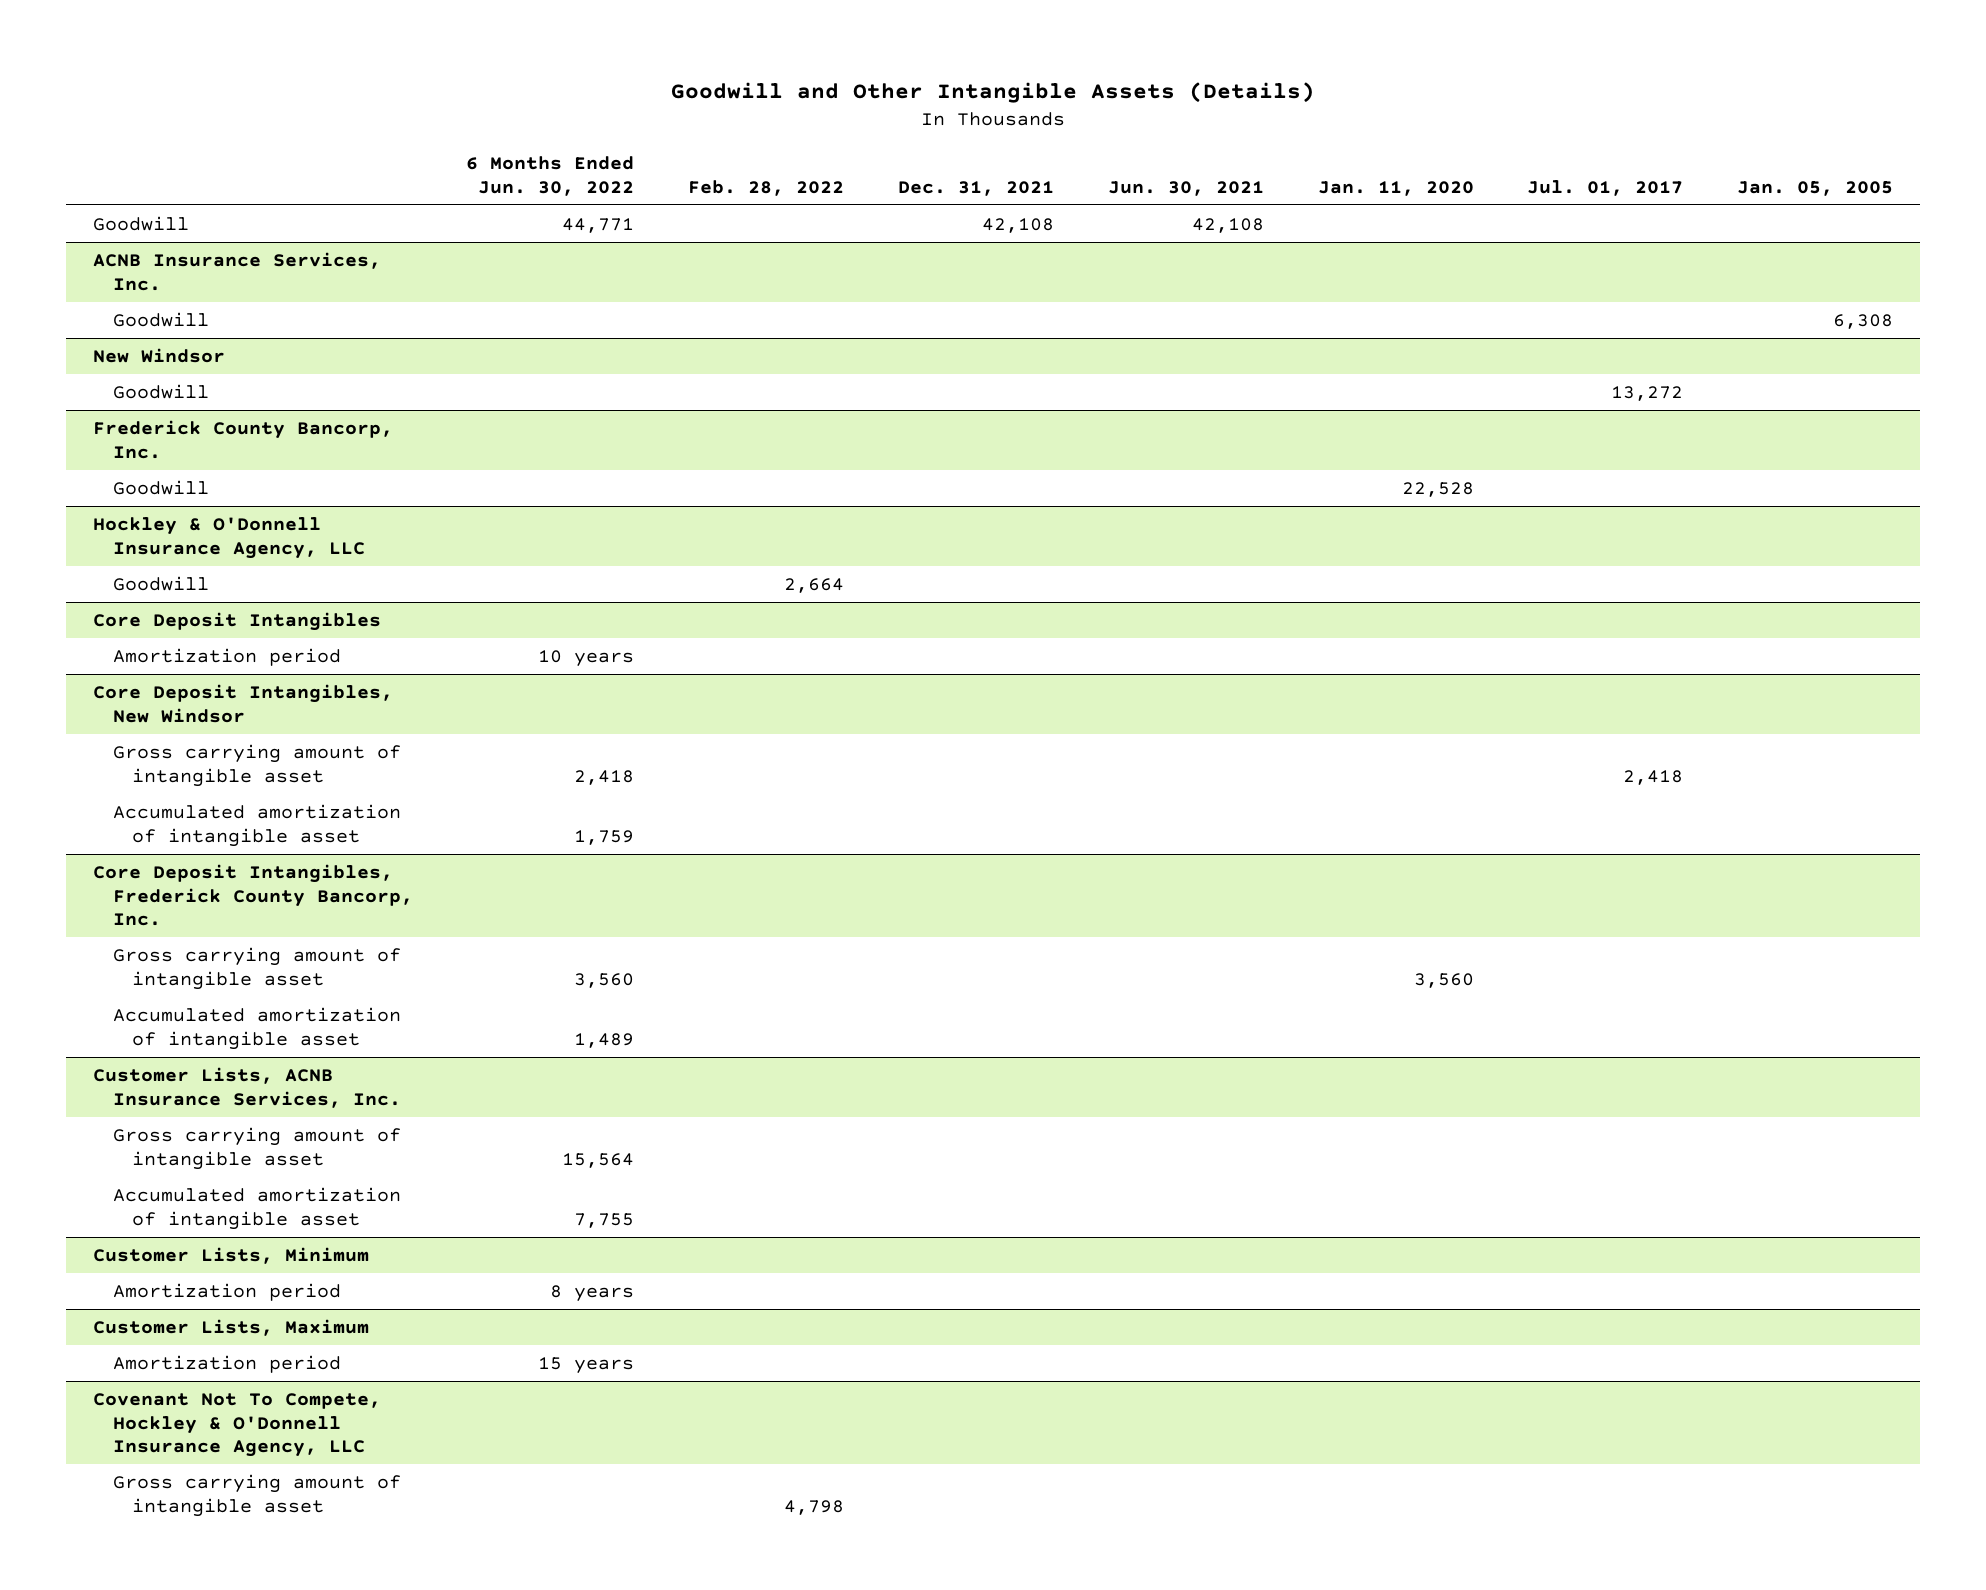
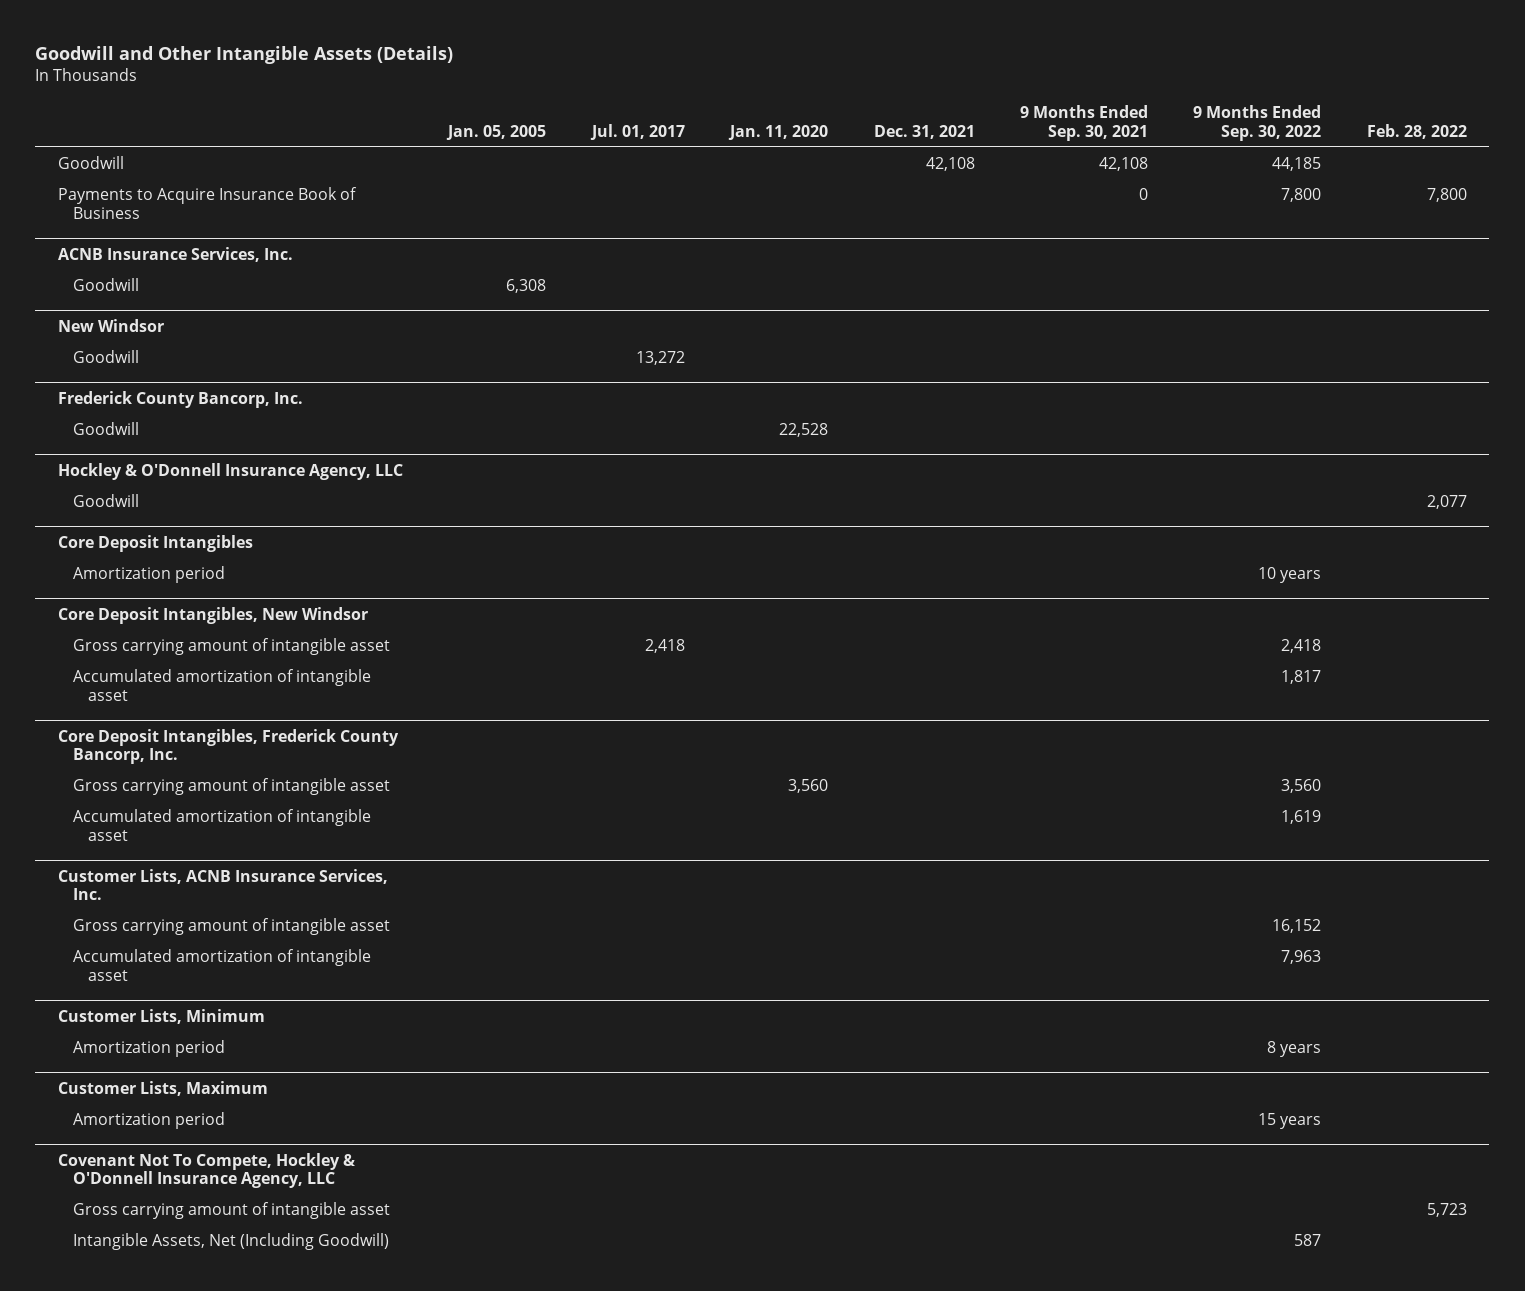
[466,155,635,196] 6 Months Ended Jun. 30, 2022 -> none
[1107,180,1264,196] Jun. 30, 2021 -> none
none -> [1020,104,1149,141] 9 Months Ended Sep. 30, 2021
none -> [1193,104,1322,141] 9 Months Ended Sep. 30, 2022
none -> [58,187,358,219] Payments to Acquire Insurance Book of Business
[784,577,845,593] 2,664 -> [1426,495,1467,510] 2,077
[784,1499,845,1515] 4,798 -> [1426,1203,1467,1218] 5,723
none -> [72,1233,389,1251] Intangible Assets, Net (Including Goodwill)

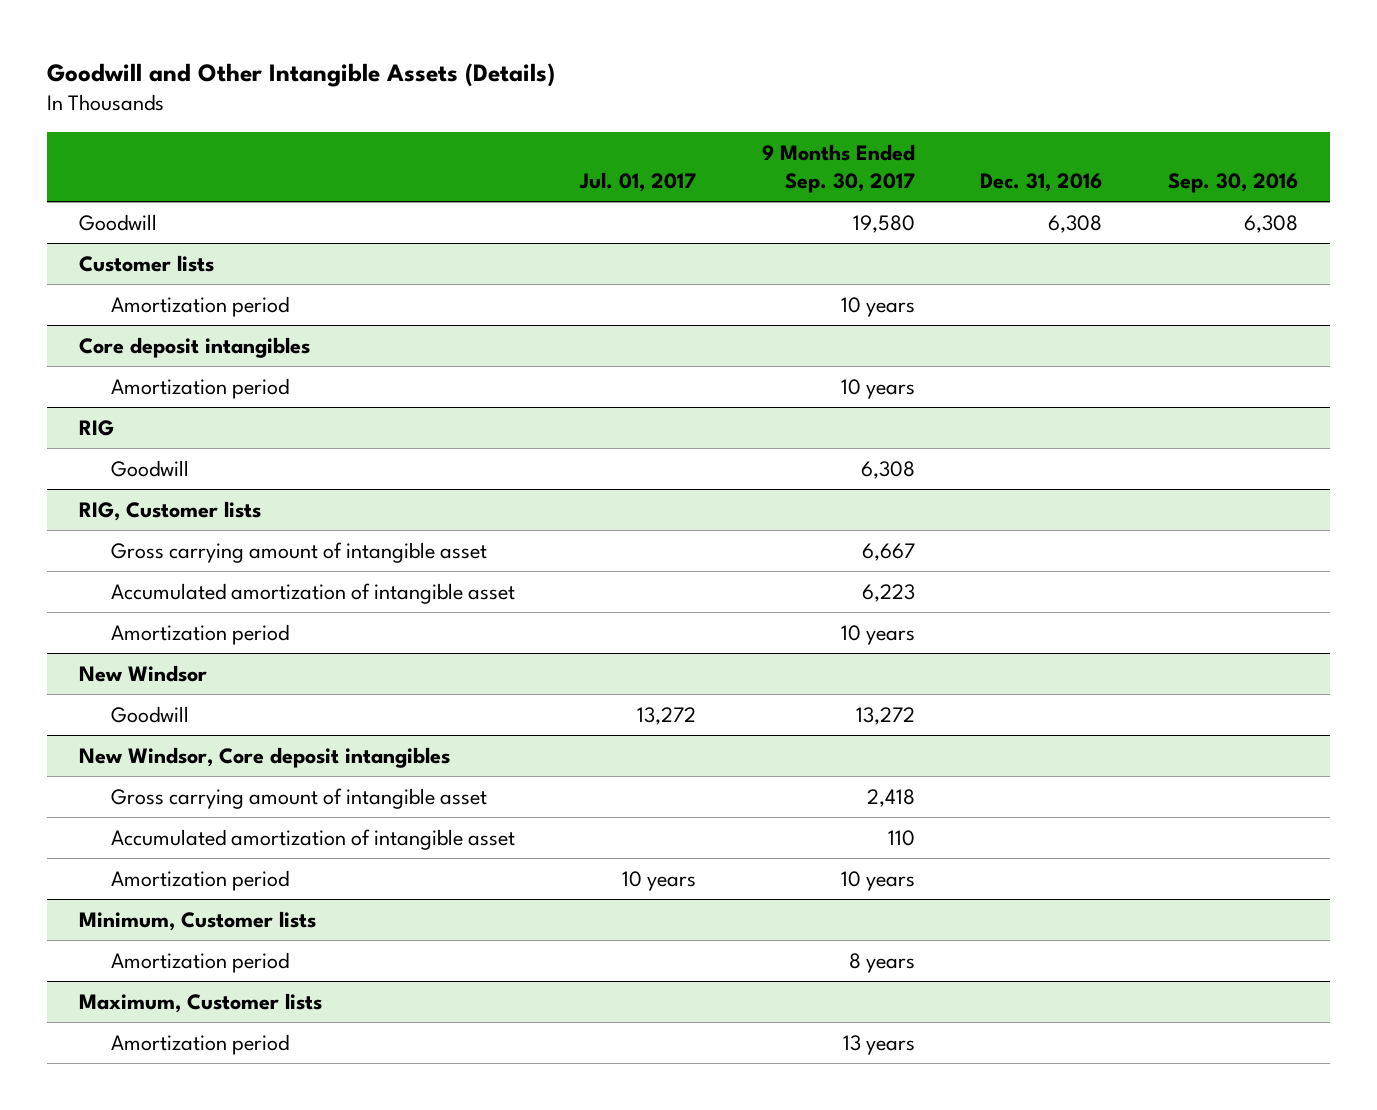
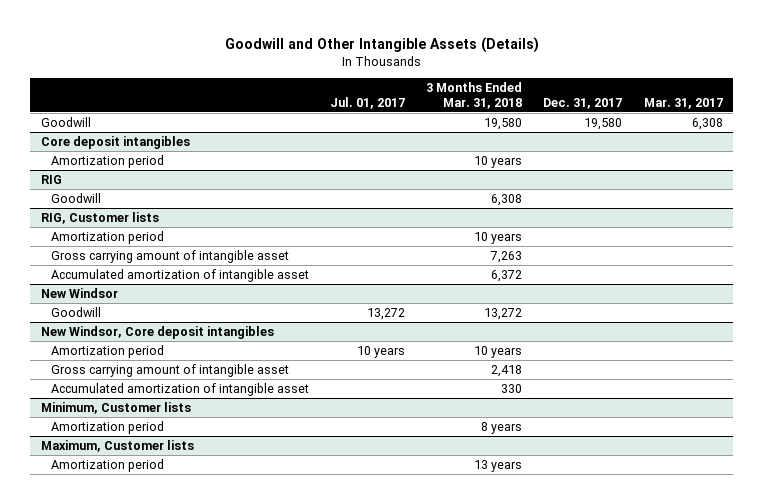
[761,144,915,193] 9 Months Ended Sep. 30, 2017 -> none
[980,172,1103,192] Dec. 31, 2016 -> none
[1167,172,1298,193] Sep. 30, 2016 -> none
none -> [426,82,523,109] 3 Months Ended Mar. 31, 2018
none -> [543,97,623,109] Dec. 31, 2017
none -> [643,97,723,109] Mar. 31, 2017
[79,254,215,272] Customer lists -> none
[111,295,290,317] Amortization period -> none
[111,623,290,645] Amortization period -> [50,230,164,244] Amortization period
[111,869,290,891] Amortization period -> [50,344,164,358] Amortization period

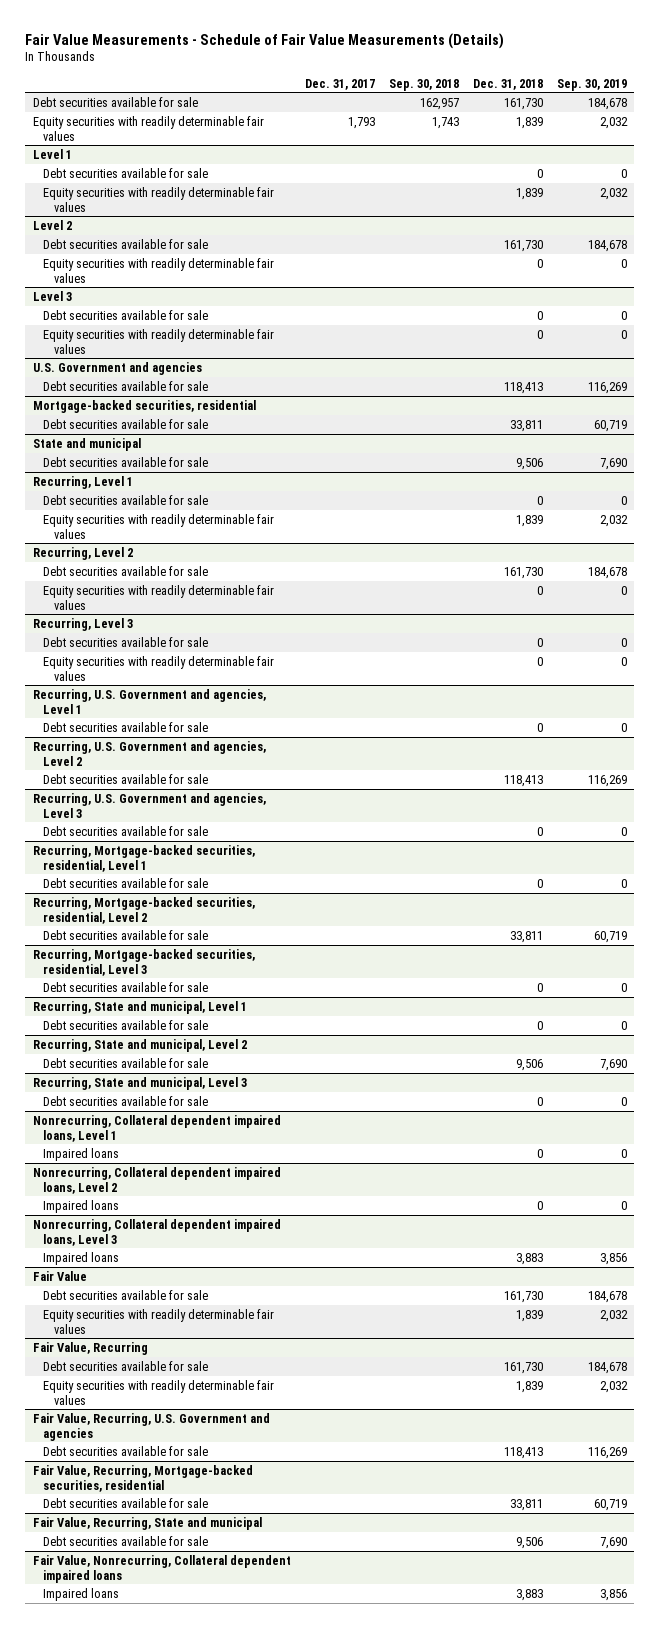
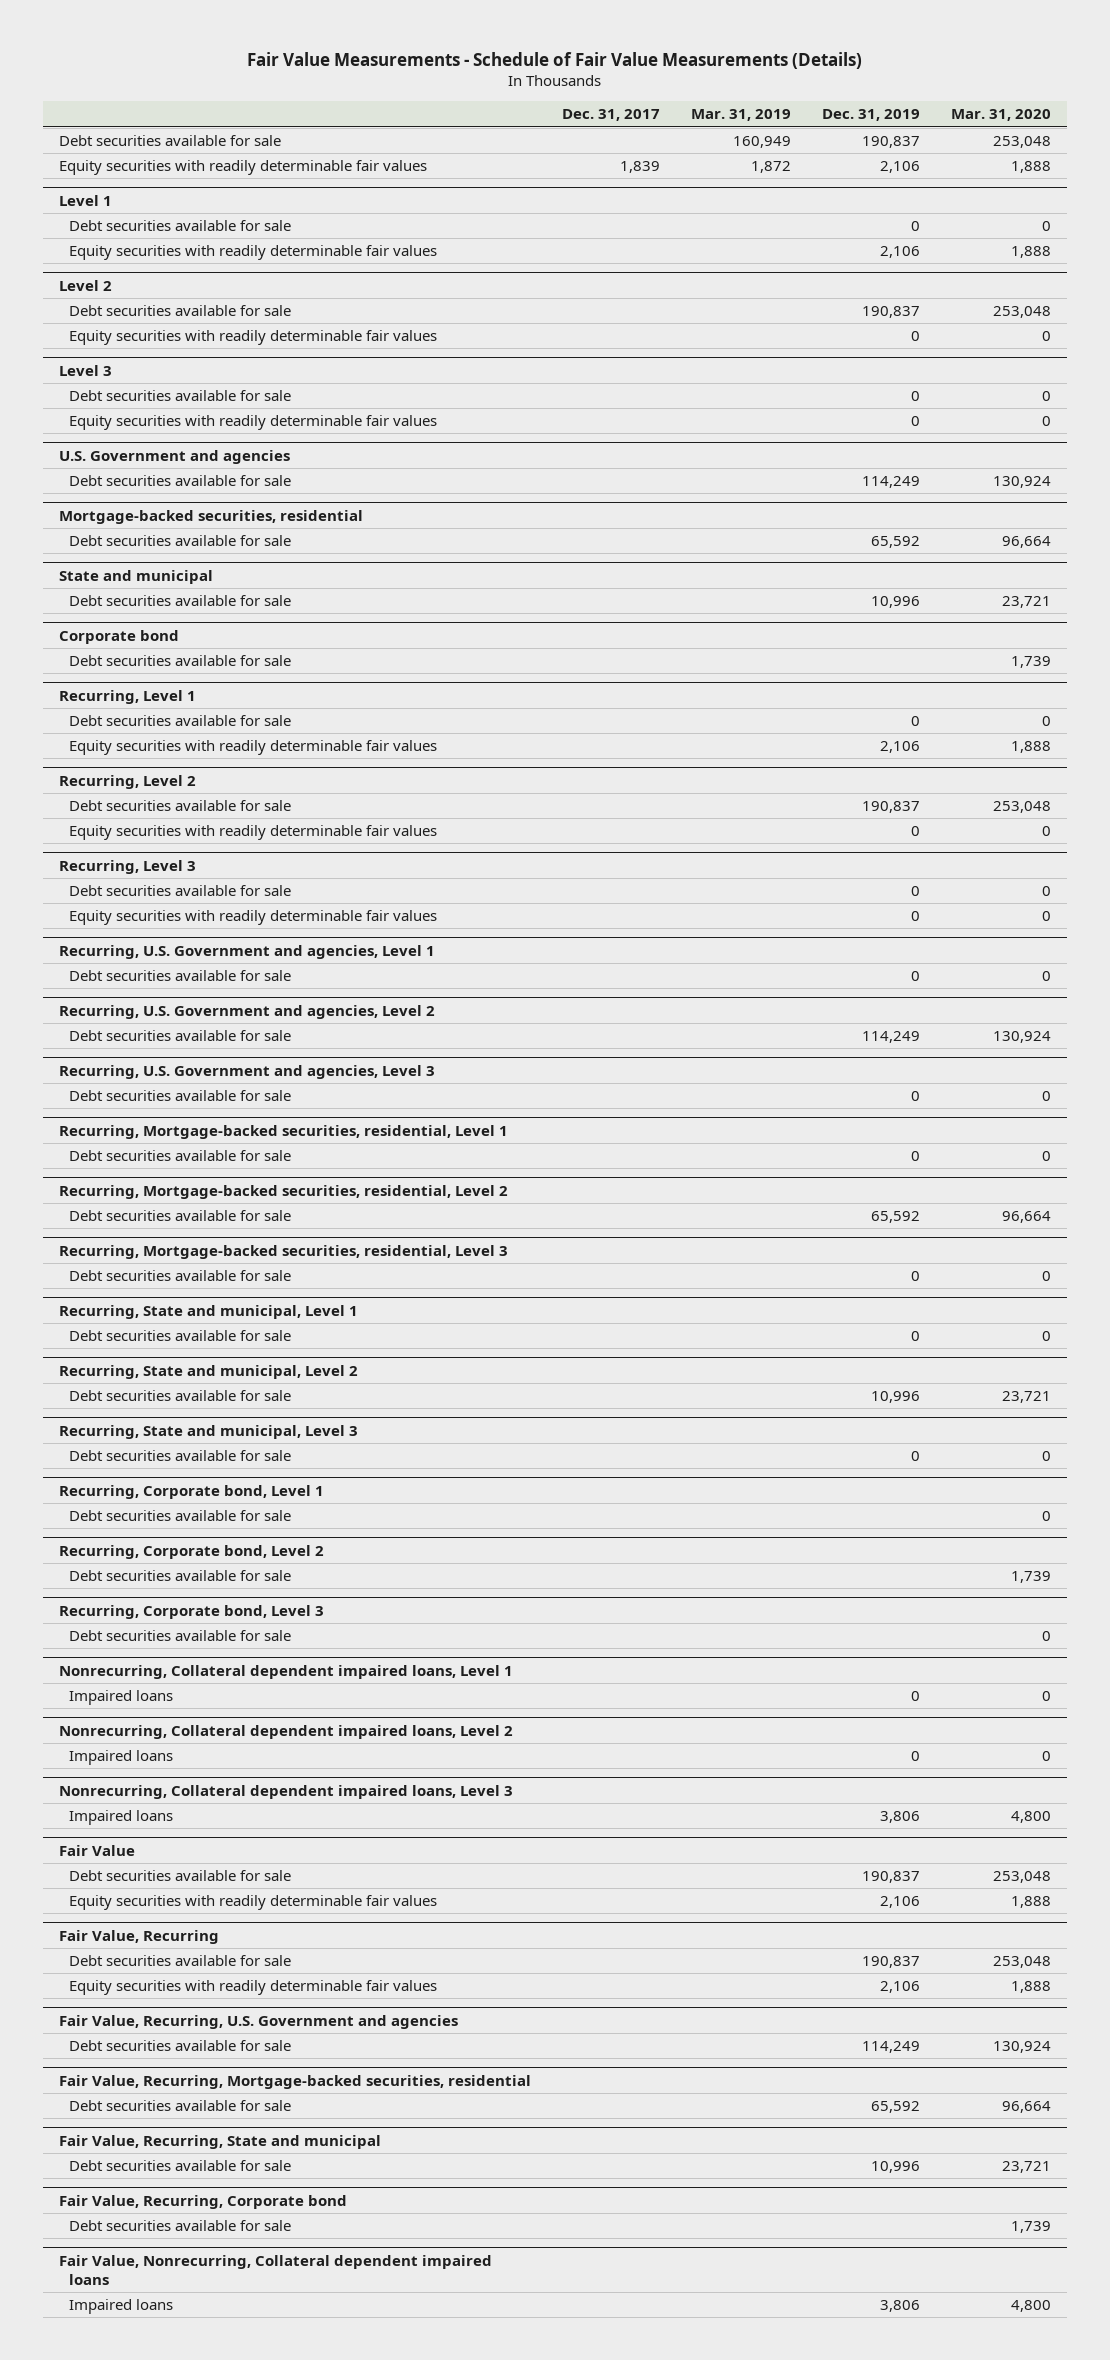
[388,78,459,91] Sep. 30, 2018 -> none
[473,78,544,90] Dec. 31, 2018 -> none
[557,78,628,91] Sep. 30, 2019 -> none
none -> [690,109,791,122] Mar. 31, 2019
none -> [821,109,920,122] Dec. 31, 2019
none -> [951,109,1052,122] Mar. 31, 2020
[347,116,375,129] 1,793 -> [619,161,660,174] 1,839
none -> [58,629,179,644] Corporate bond
none -> [69,655,292,667] Debt securities available for sale
none -> [58,1484,324,1499] Recurring, Corporate bond, Level 1
none -> [69,1510,292,1522] Debt securities available for sale
none -> [58,1544,324,1559] Recurring, Corporate bond, Level 2
none -> [69,1570,292,1582] Debt securities available for sale
none -> [58,1604,324,1619] Recurring, Corporate bond, Level 3
none -> [69,1630,292,1642] Debt securities available for sale
none -> [58,2194,347,2209] Fair Value, Recurring, Corporate bond
none -> [69,2220,292,2232] Debt securities available for sale

